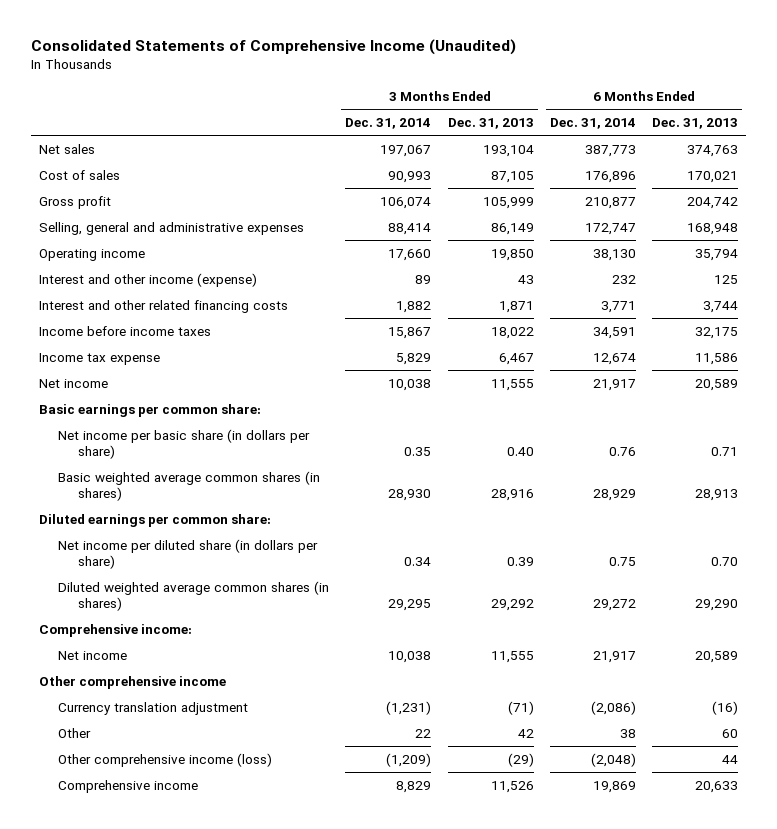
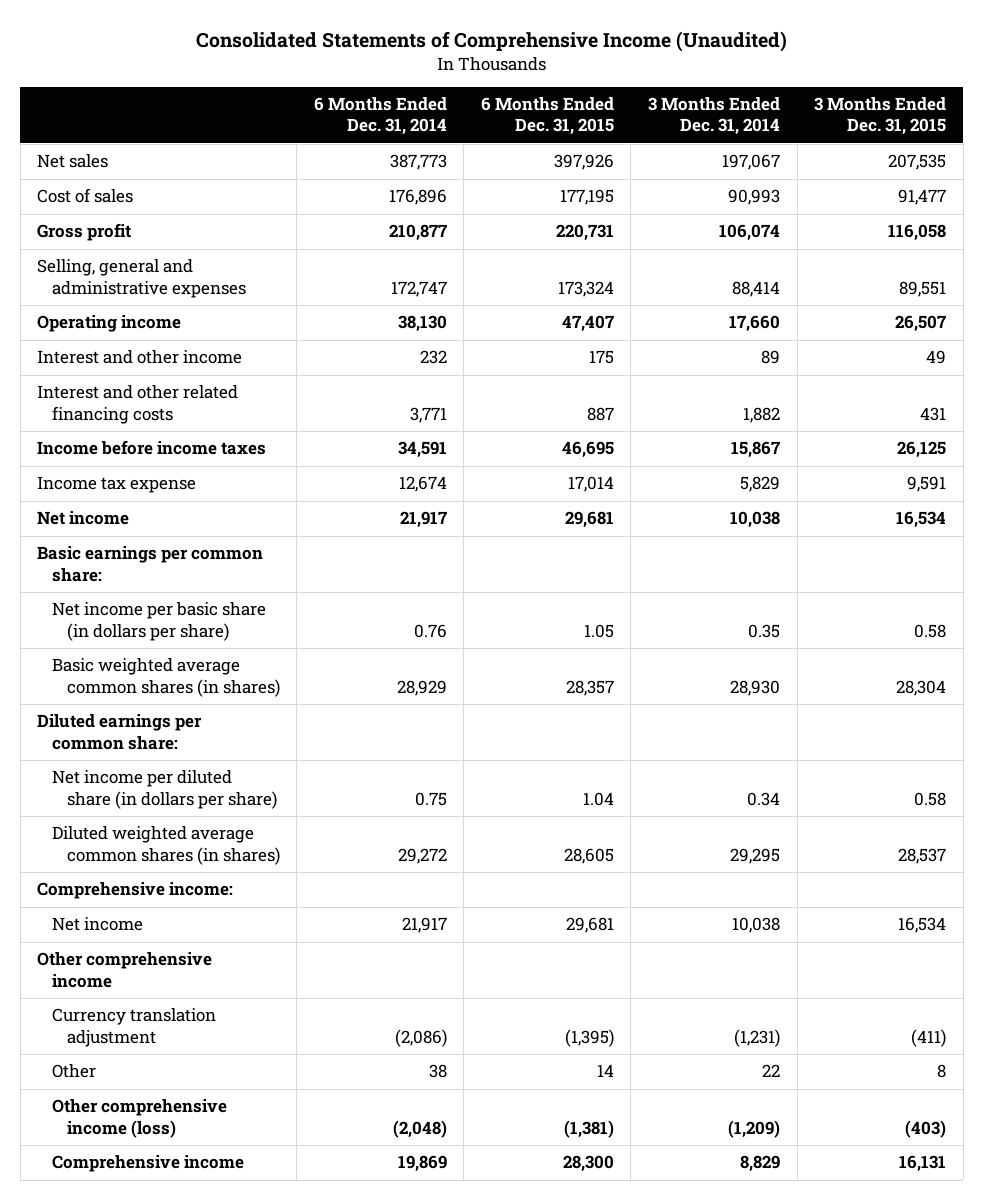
[447,117,534,129] Dec. 31, 2013 -> none
[651,117,738,129] Dec. 31, 2013 -> none
none -> [480,97,614,136] 6 Months Ended Dec. 31, 2015
none -> [814,97,947,136] 3 Months Ended Dec. 31, 2015
[38,272,257,287] Interest and other income (expense) -> [37,350,243,365] Interest and other income

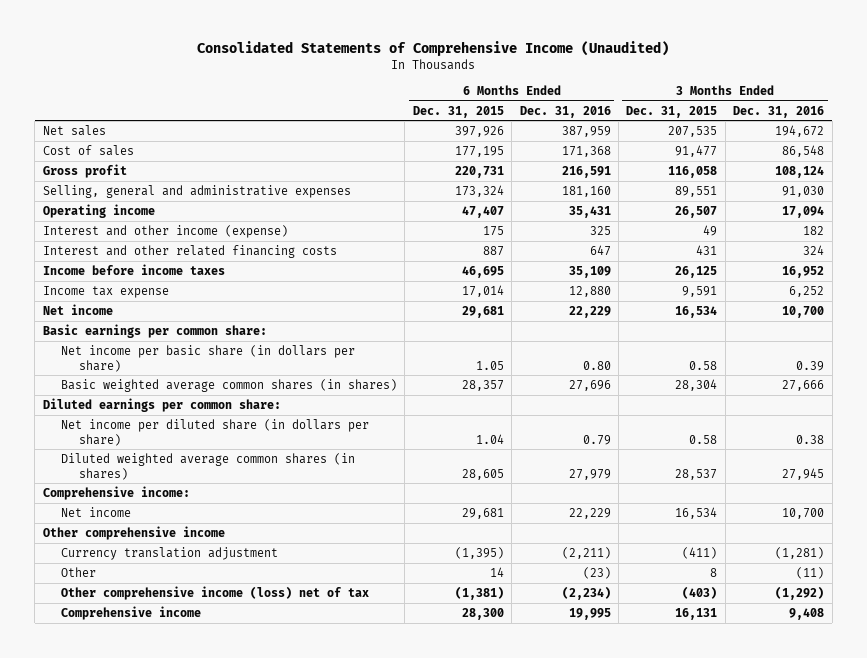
[313,97,447,136] 6 Months Ended Dec. 31, 2014 -> none
[647,97,780,136] 3 Months Ended Dec. 31, 2014 -> none
none -> [519,105,611,118] Dec. 31, 2016
none -> [733,105,825,118] Dec. 31, 2016
[37,350,243,365] Interest and other income -> [42,225,288,239] Interest and other income (expense)
[52,1099,228,1138] Other comprehensive income (loss) -> [60,586,369,601] Other comprehensive income (loss) net of tax

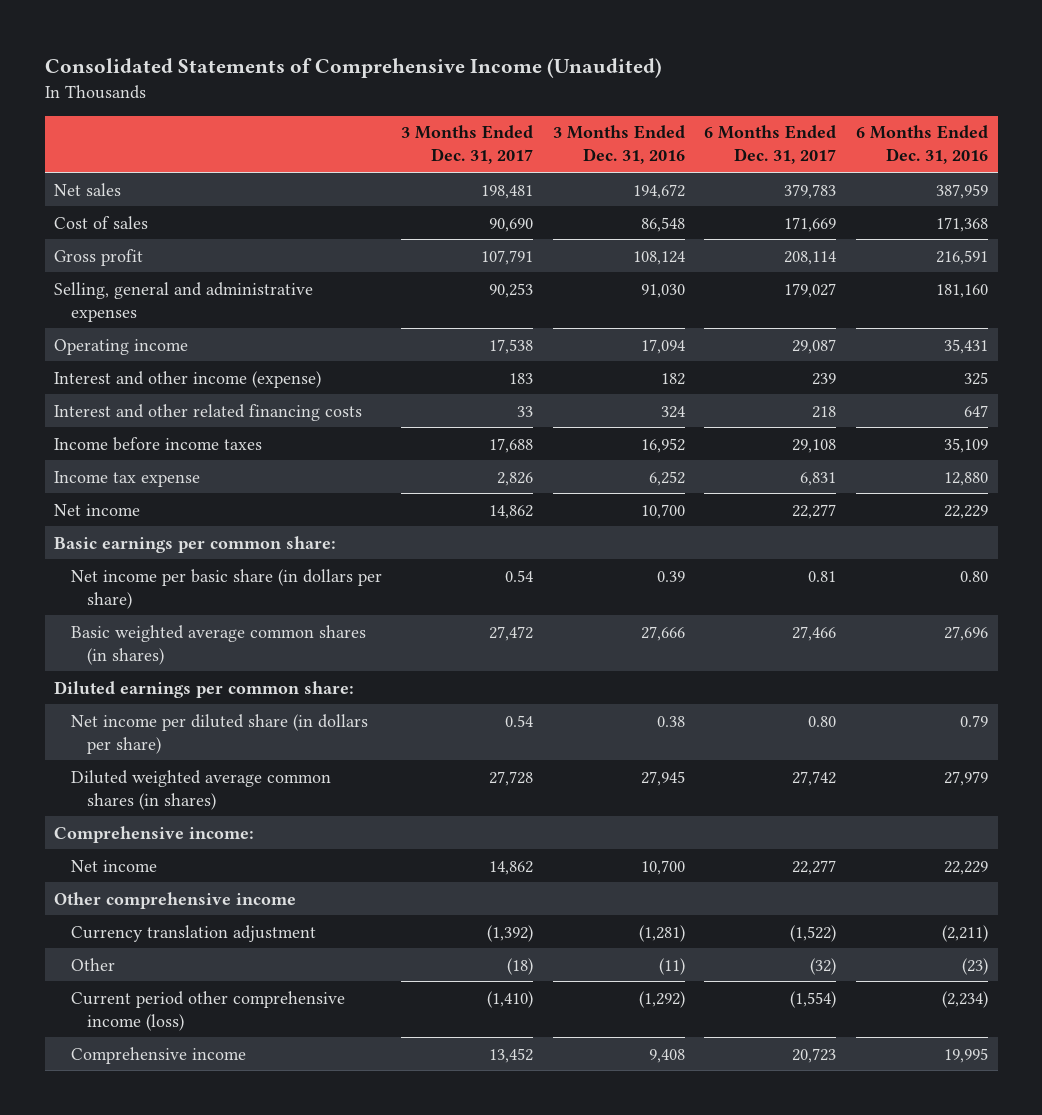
[412,105,504,118] Dec. 31, 2015 -> none
[626,105,718,118] Dec. 31, 2015 -> none
none -> [401,125,534,165] 3 Months Ended Dec. 31, 2017
none -> [704,125,837,165] 6 Months Ended Dec. 31, 2017
[60,586,369,601] Other comprehensive income (loss) net of tax -> [70,990,345,1031] Current period other comprehensive income (loss)

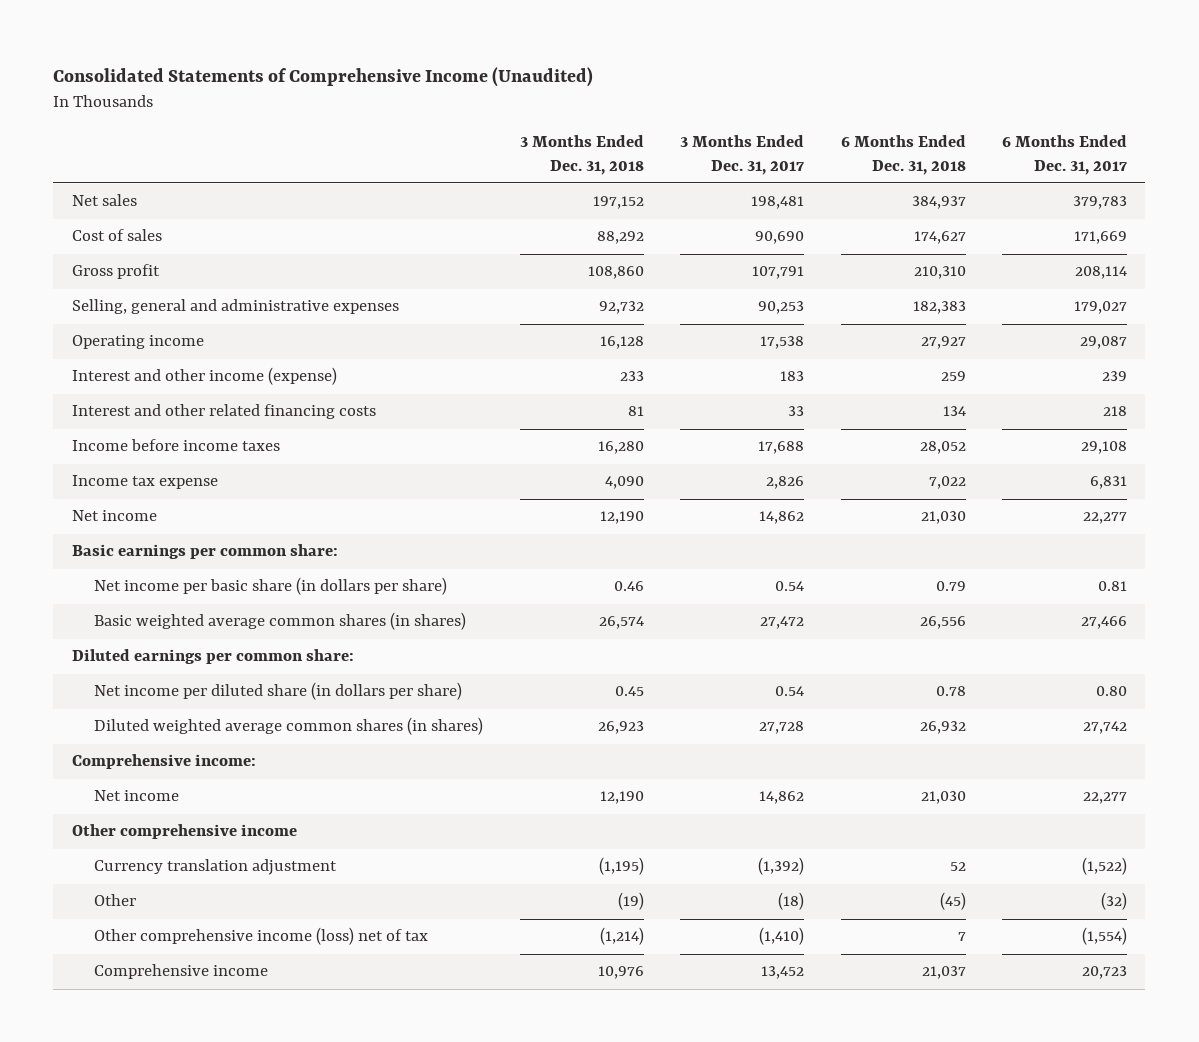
[552,125,685,165] 3 Months Ended Dec. 31, 2016 -> none
[856,125,989,165] 6 Months Ended Dec. 31, 2016 -> none
none -> [519,135,644,175] 3 Months Ended Dec. 31, 2018
none -> [840,135,966,175] 6 Months Ended Dec. 31, 2018
[70,990,345,1031] Current period other comprehensive income (loss) -> [94,927,429,946] Other comprehensive income (loss) net of tax

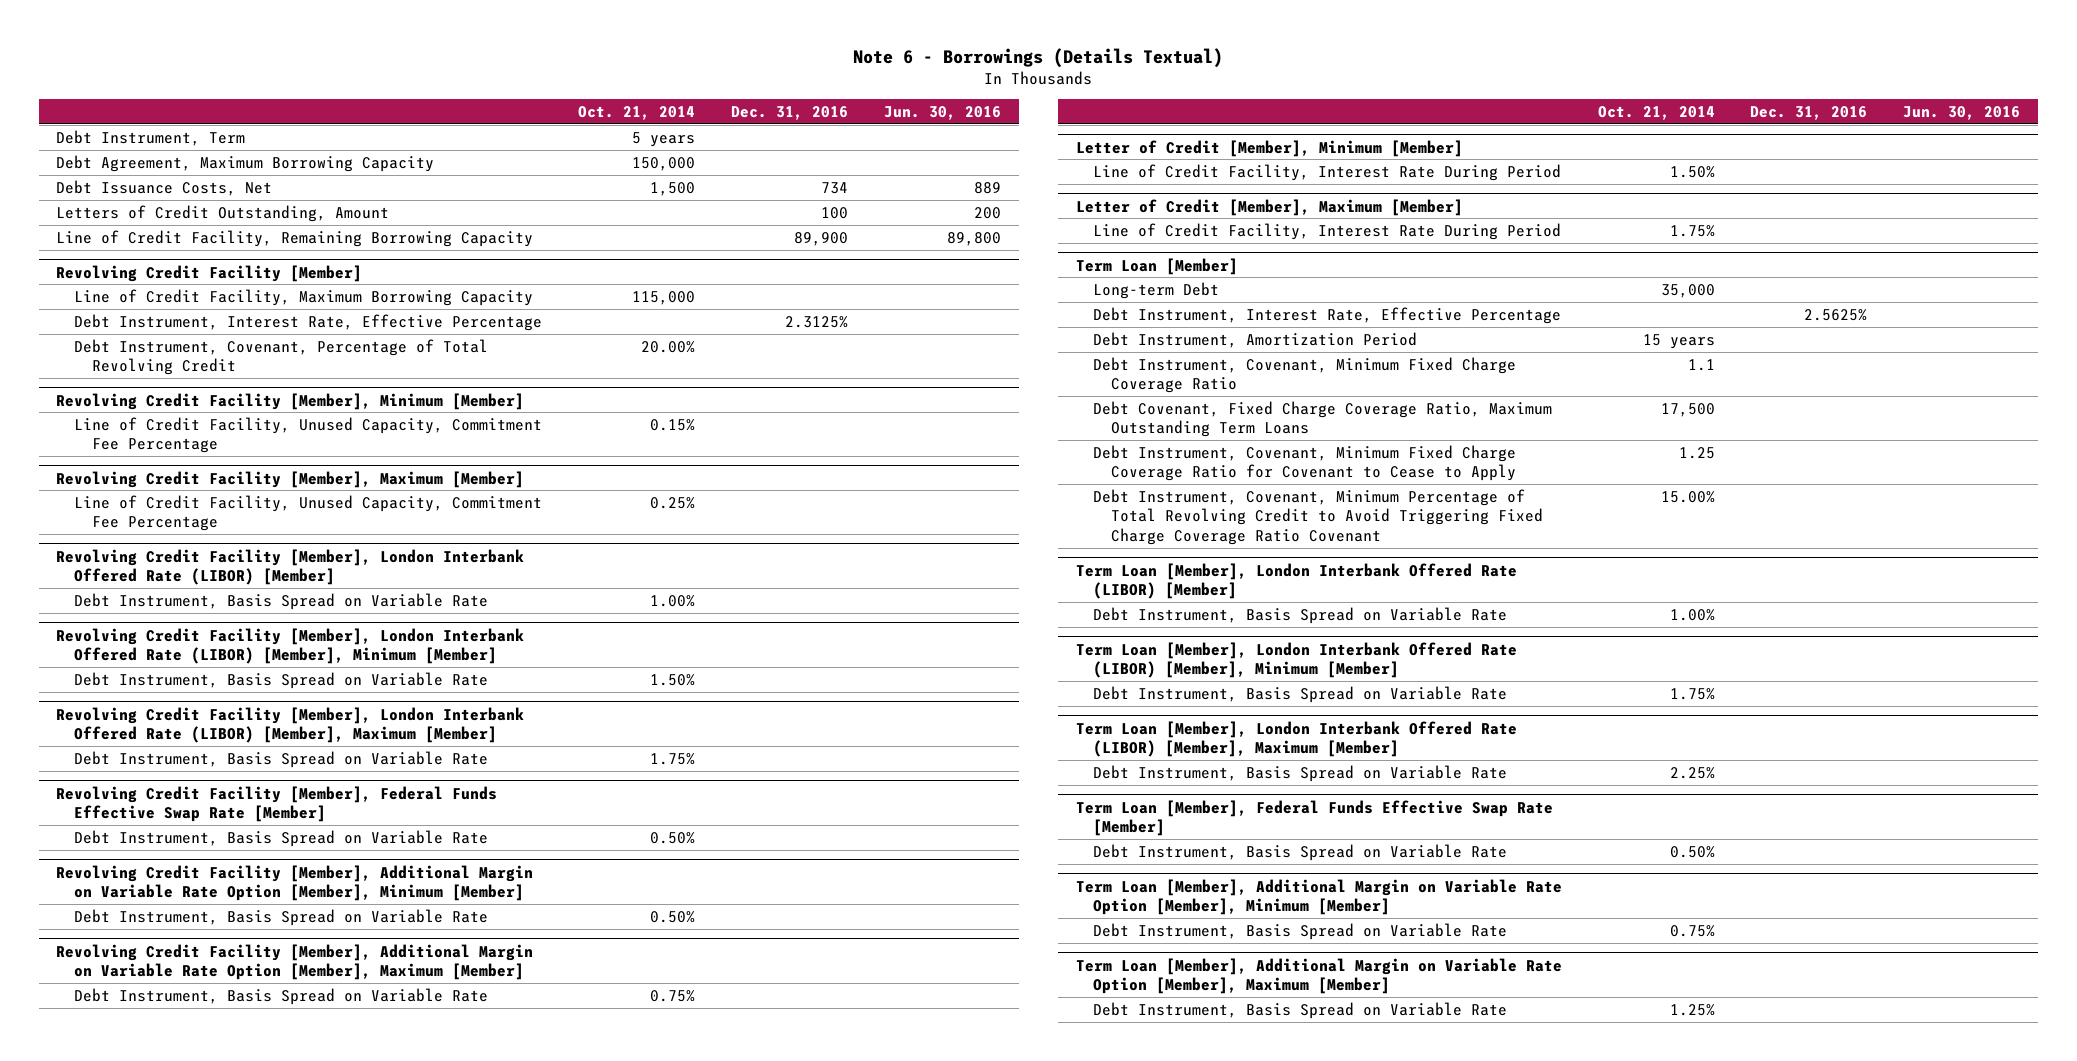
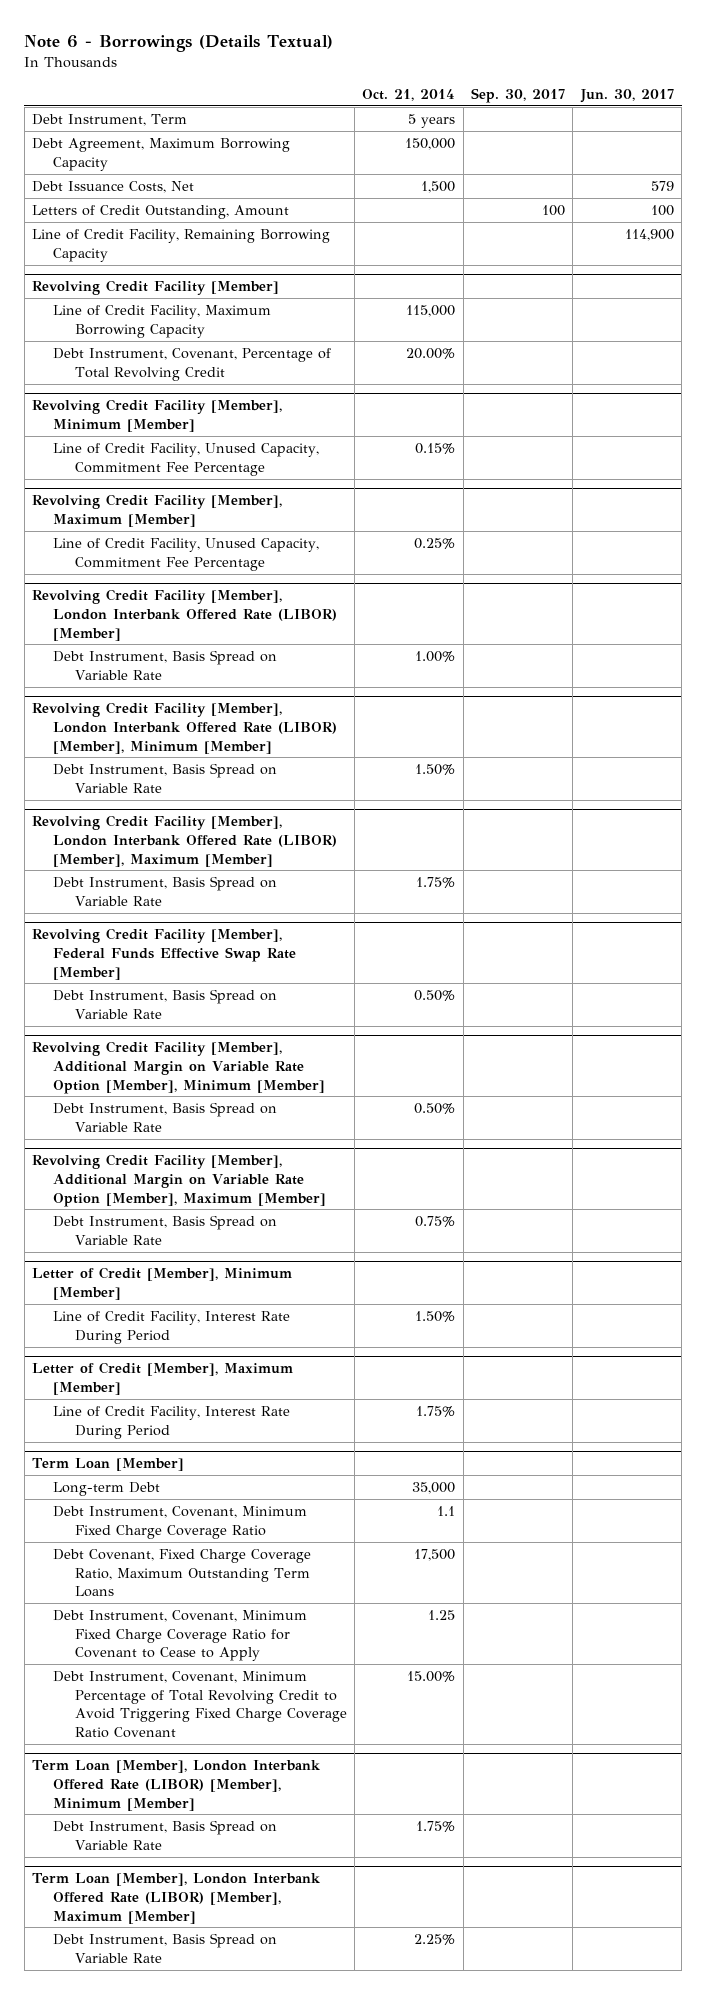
[731,105,849,120] Dec. 31, 2016 -> none
[884,105,1002,120] Jun. 30, 2016 -> none
none -> [471,87,566,103] Sep. 30, 2017
none -> [579,88,674,103] Jun. 30, 2017
[74,313,543,331] Debt Instrument, Interest Rate, Effective Percentage -> none
[1093,306,1562,324] Debt Instrument, Interest Rate, Effective Percentage -> none
[1093,331,1418,348] Debt Instrument, Amortization Period -> none
[1075,562,1517,600] Term Loan [Member], London Interbank Offered Rate (LIBOR) [Member] -> none
[1093,606,1508,624] Debt Instrument, Basis Spread on Variable Rate -> none
[1075,799,1553,837] Term Loan [Member], Federal Funds Effective Swap Rate [Member] -> none
[1093,843,1508,861] Debt Instrument, Basis Spread on Variable Rate -> none
[1075,878,1562,916] Term Loan [Member], Additional Margin on Variable Rate Option [Member], Minimum [Member] -> none
[1093,922,1508,940] Debt Instrument, Basis Spread on Variable Rate -> none
[1075,957,1562,995] Term Loan [Member], Additional Margin on Variable Rate Option [Member], Maximum [Member] -> none
[1093,1001,1508,1019] Debt Instrument, Basis Spread on Variable Rate -> none

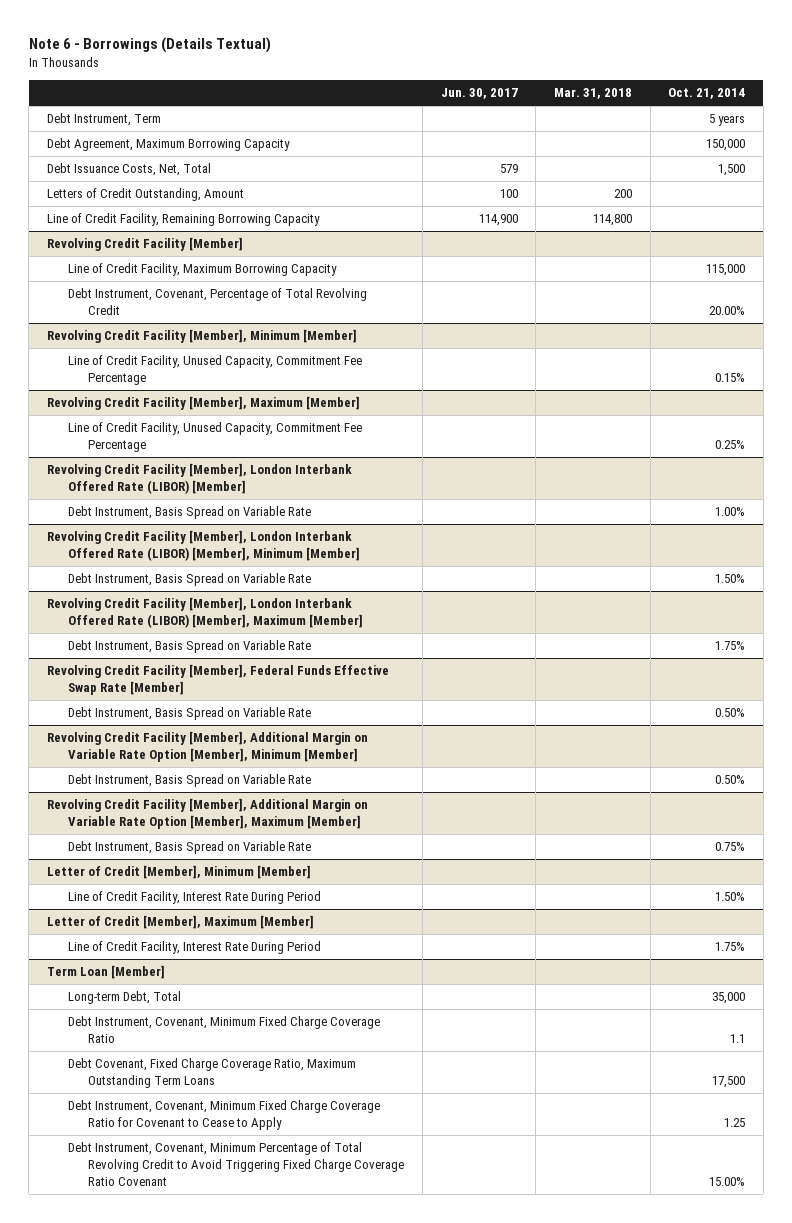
[471,87,566,103] Sep. 30, 2017 -> none
none -> [553,88,632,100] Mar. 31, 2018
[32,181,195,194] Debt Issuance Costs, Net -> [46,163,211,177] Debt Issuance Costs, Net, Total
[53,1482,161,1497] Long-term Debt -> [67,991,181,1005] Long-term Debt, Total
[32,1760,322,1811] Term Loan [Member], London Interbank Offered Rate (LIBOR) [Member], Minimum [Member] -> none
[53,1820,278,1850] Debt Instrument, Basis Spread on Variable Rate -> none
[32,1873,322,1924] Term Loan [Member], London Interbank Offered Rate (LIBOR) [Member], Maximum [Member] -> none
[53,1933,278,1963] Debt Instrument, Basis Spread on Variable Rate -> none

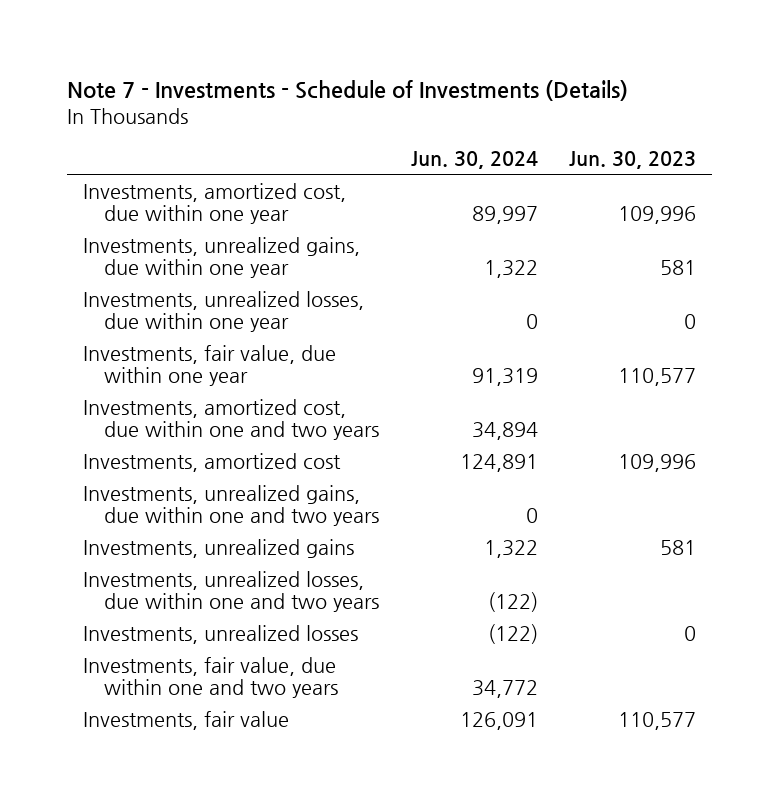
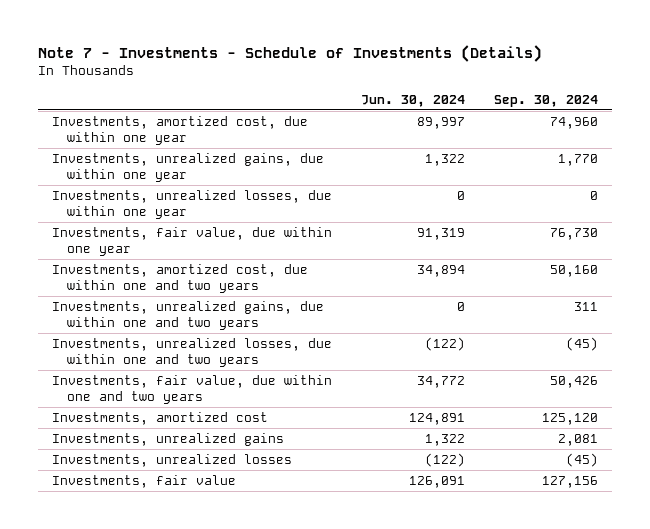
[569,151,697,170] Jun. 30, 2023 -> none
none -> [494,94,599,107] Sep. 30, 2024
[82,452,341,472] Investments, amortized cost -> [52,412,269,426] Investments, amortized cost
[82,538,354,558] Investments, unrealized gains -> [52,433,285,447] Investments, unrealized gains
[82,624,358,644] Investments, unrealized losses -> [52,454,293,468] Investments, unrealized losses

